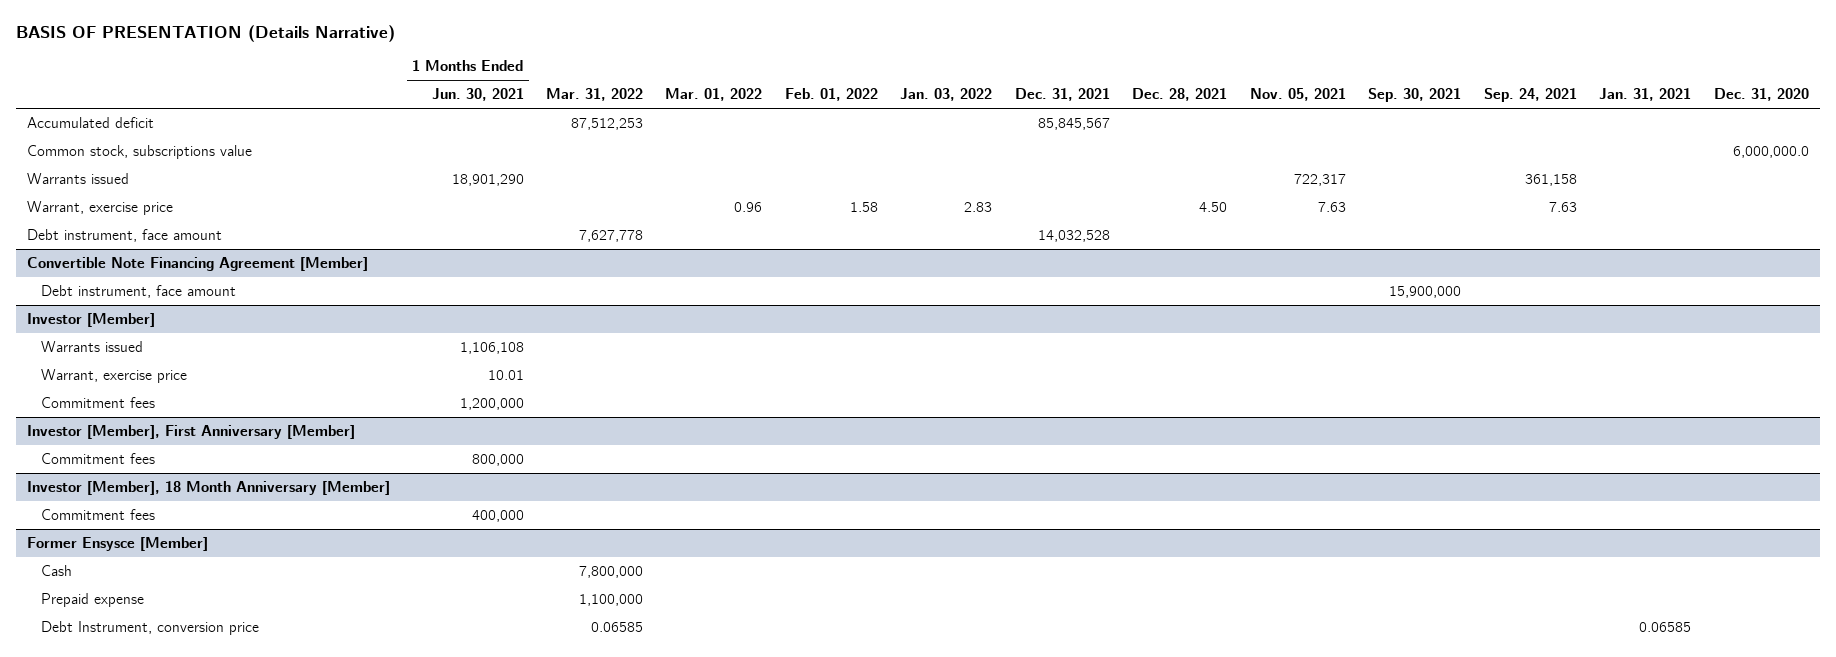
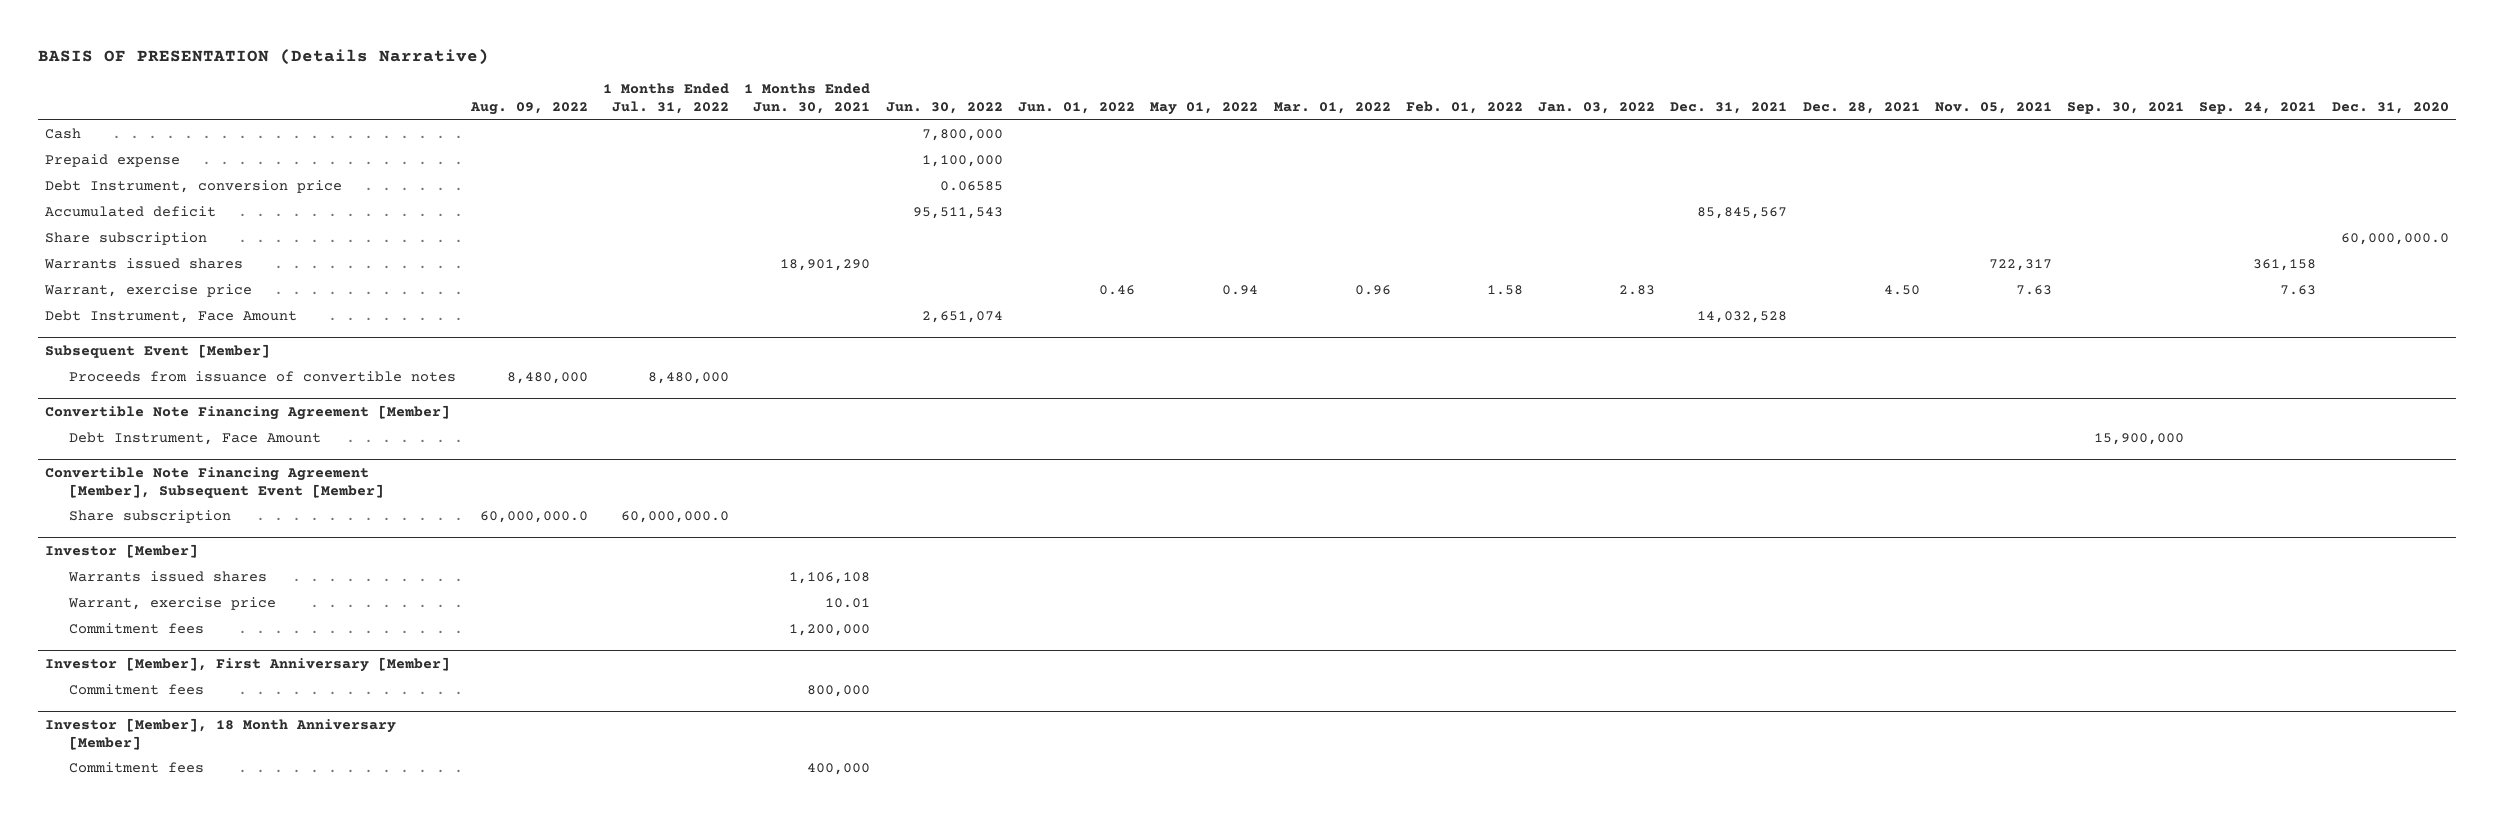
[546,88,644,102] Mar. 31, 2022 -> none
[1599,88,1692,102] Jan. 31, 2021 -> none
none -> [469,102,588,116] Aug. 09, 2022
none -> [603,83,730,115] 1 Months Ended Jul. 31, 2022
none -> [885,102,1003,115] Jun. 30, 2022
none -> [1018,102,1136,115] Jun. 01, 2022
none -> [1150,102,1259,116] May 01, 2022
none -> [45,128,82,140] Cash
none -> [45,154,181,168] Prepaid expense
none -> [45,180,343,194] Debt Instrument, conversion price
[27,144,253,159] Common stock, subscriptions value -> [45,232,208,246] Share subscription
[1732,145,1809,158] 6,000,000.0 -> [2340,233,2449,246] 60,000,000.0
[27,172,130,184] Warrants issued -> [44,258,244,270] Warrants issued shares
[27,228,223,242] Debt instrument, face amount -> [45,310,298,324] Debt Instrument, Face Amount
none -> [45,344,271,359] Subsequent Event [Member]
none -> [68,371,456,383] Proceeds from issuance of convertible notes
[40,284,236,298] Debt instrument, face amount -> [68,432,321,446] Debt Instrument, Face Amount
none -> [45,467,384,498] Convertible Note Financing Agreement [Member], Subsequent Event [Member]
none -> [68,510,231,524] Share subscription
[40,340,143,352] Warrants issued -> [67,571,267,583] Warrants issued shares
[27,536,209,551] Former Ensysce [Member] -> none
[40,564,72,576] Cash -> none
[40,592,144,607] Prepaid expense -> none
[40,620,259,635] Debt Instrument, conversion price -> none

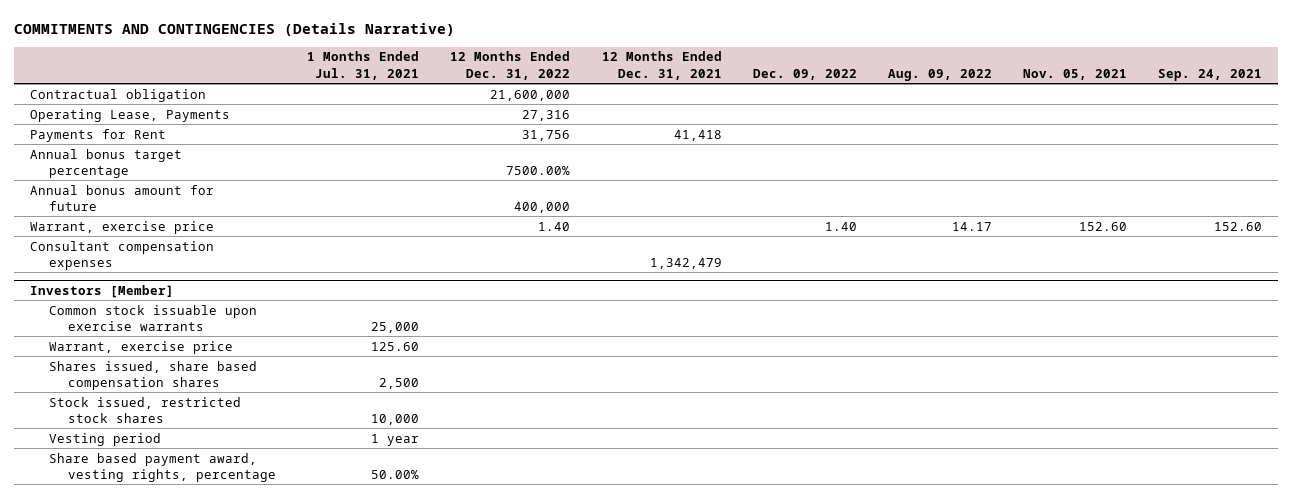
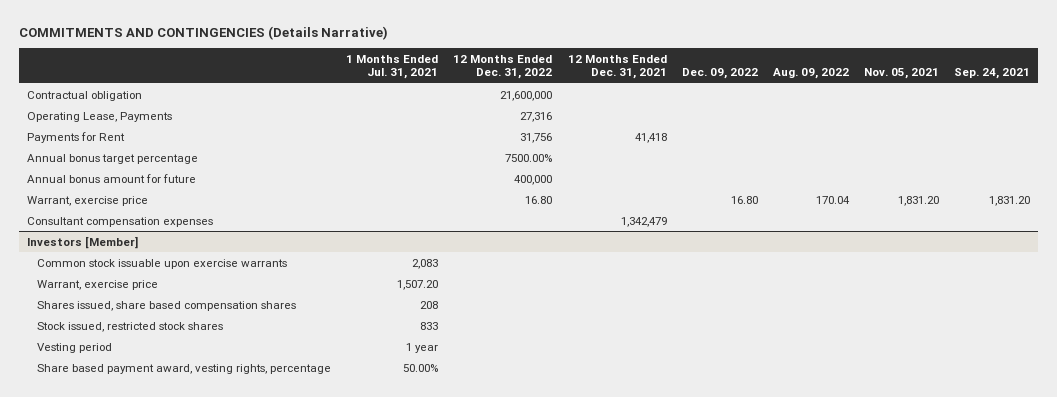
[538,221,571,231] 1.40 -> [525,195,553,204] 16.80
[824,221,857,231] 1.40 -> [730,195,758,204] 16.80
[951,221,992,231] 14.17 -> [815,195,850,204] 170.04
[1079,221,1128,231] 152.60 -> [897,195,939,206] 1,831.20
[1214,221,1263,231] 152.60 -> [989,195,1031,206] 1,831.20
[371,321,420,333] 25,000 -> [412,258,439,269] 2,083
[371,341,420,351] 125.60 -> [397,279,439,290] 1,507.20
[379,377,420,389] 2,500 -> [420,300,439,309] 208
[371,413,420,425] 10,000 -> [420,321,439,330] 833

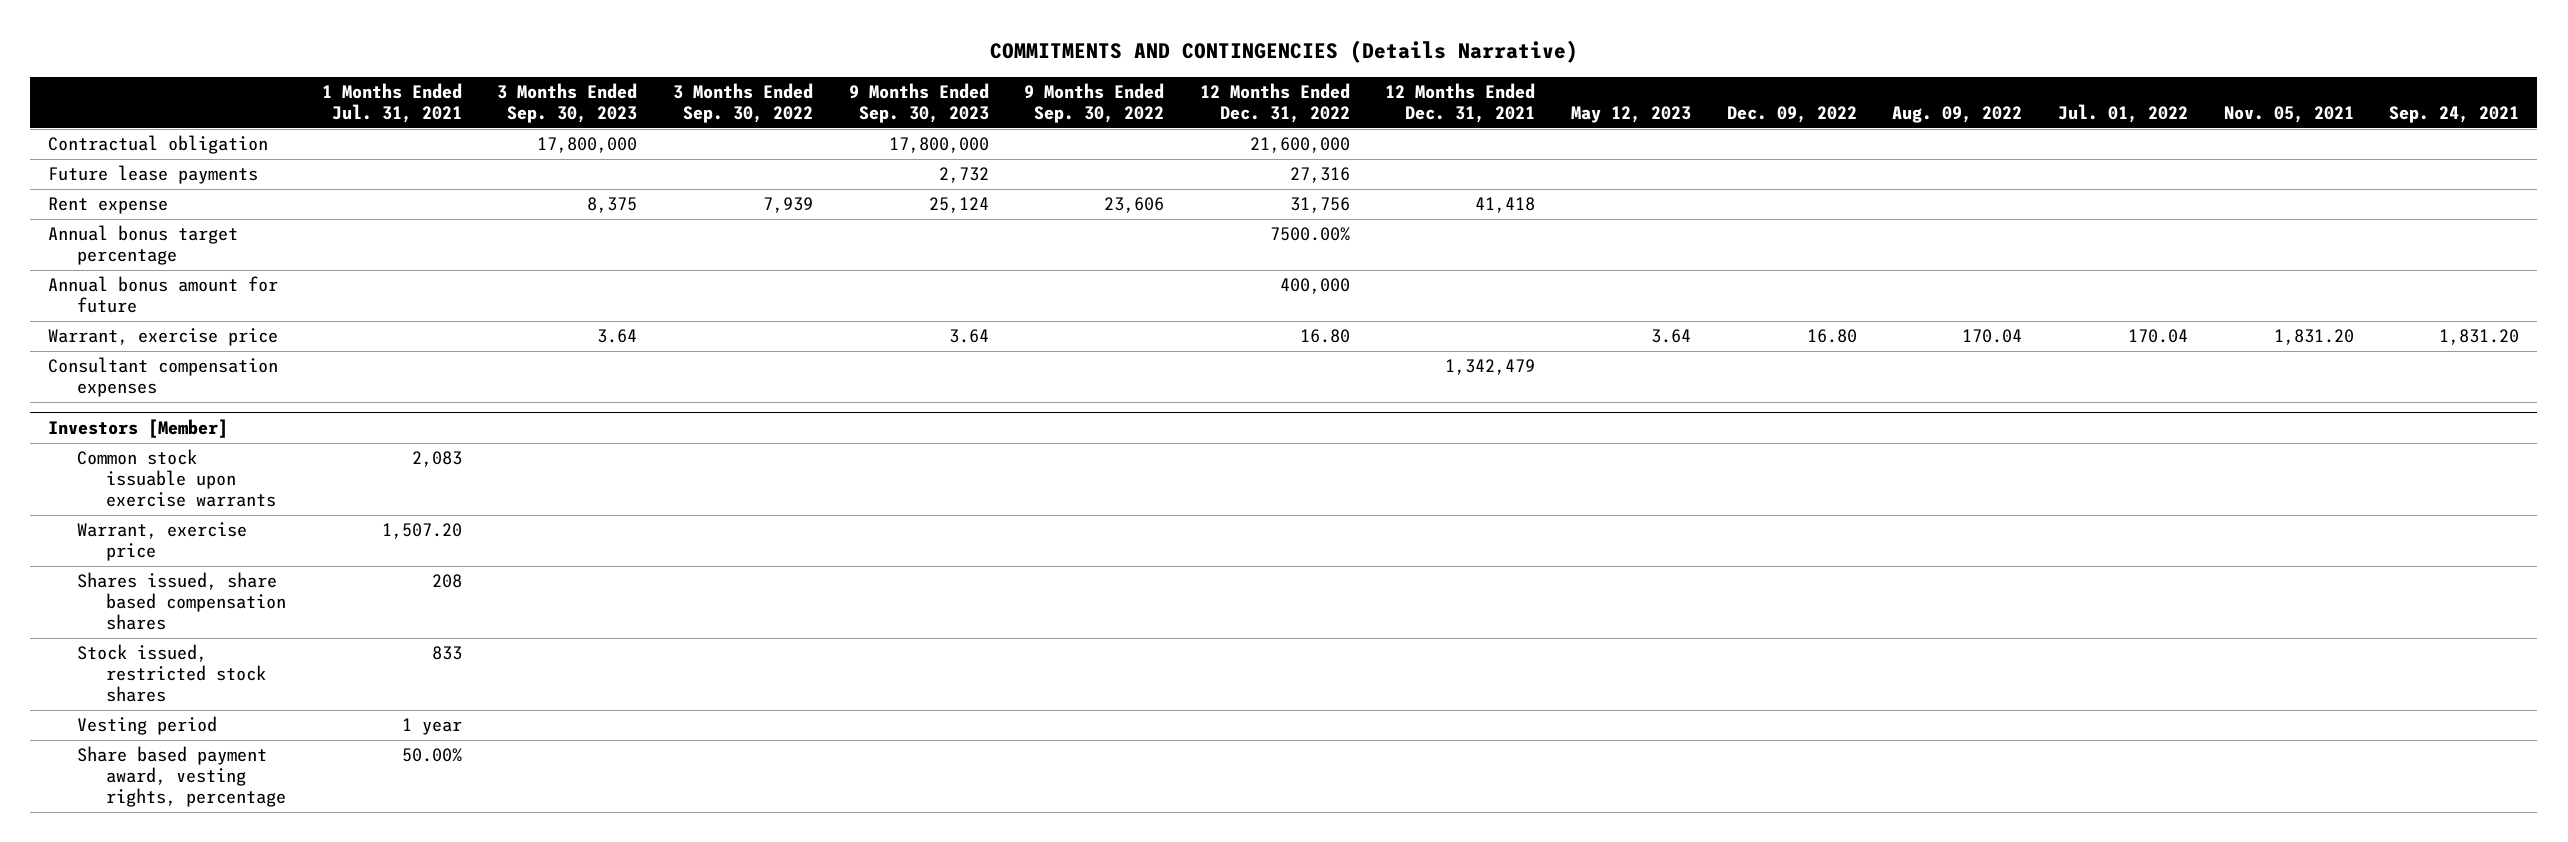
none -> [497,82,638,123] 3 Months Ended Sep. 30, 2023
none -> [672,82,813,123] 3 Months Ended Sep. 30, 2022
none -> [848,82,989,123] 9 Months Ended Sep. 30, 2023
none -> [1024,82,1165,123] 9 Months Ended Sep. 30, 2022
none -> [1571,105,1692,123] May 12, 2023
none -> [2058,103,2189,123] Jul. 01, 2022
[26,111,172,122] Operating Lease, Payments -> [48,165,259,185] Future lease payments
[26,131,125,143] Payments for Rent -> [48,197,169,215] Rent expense

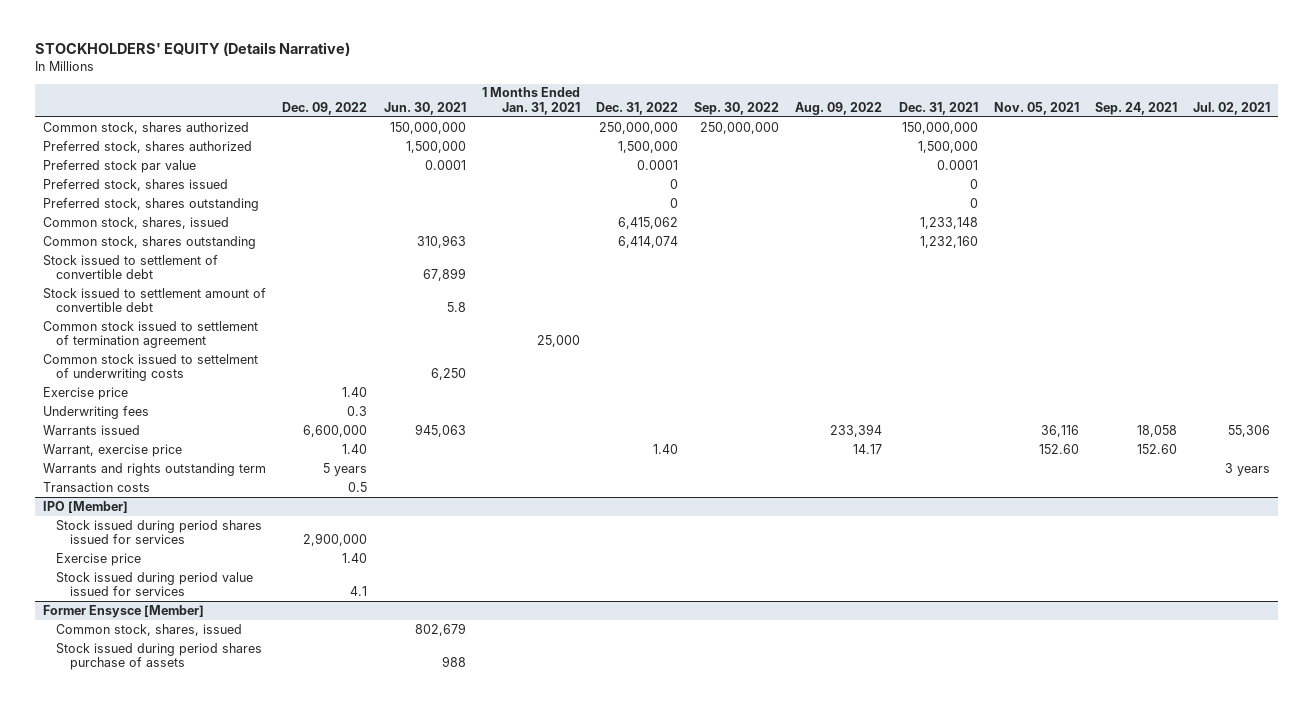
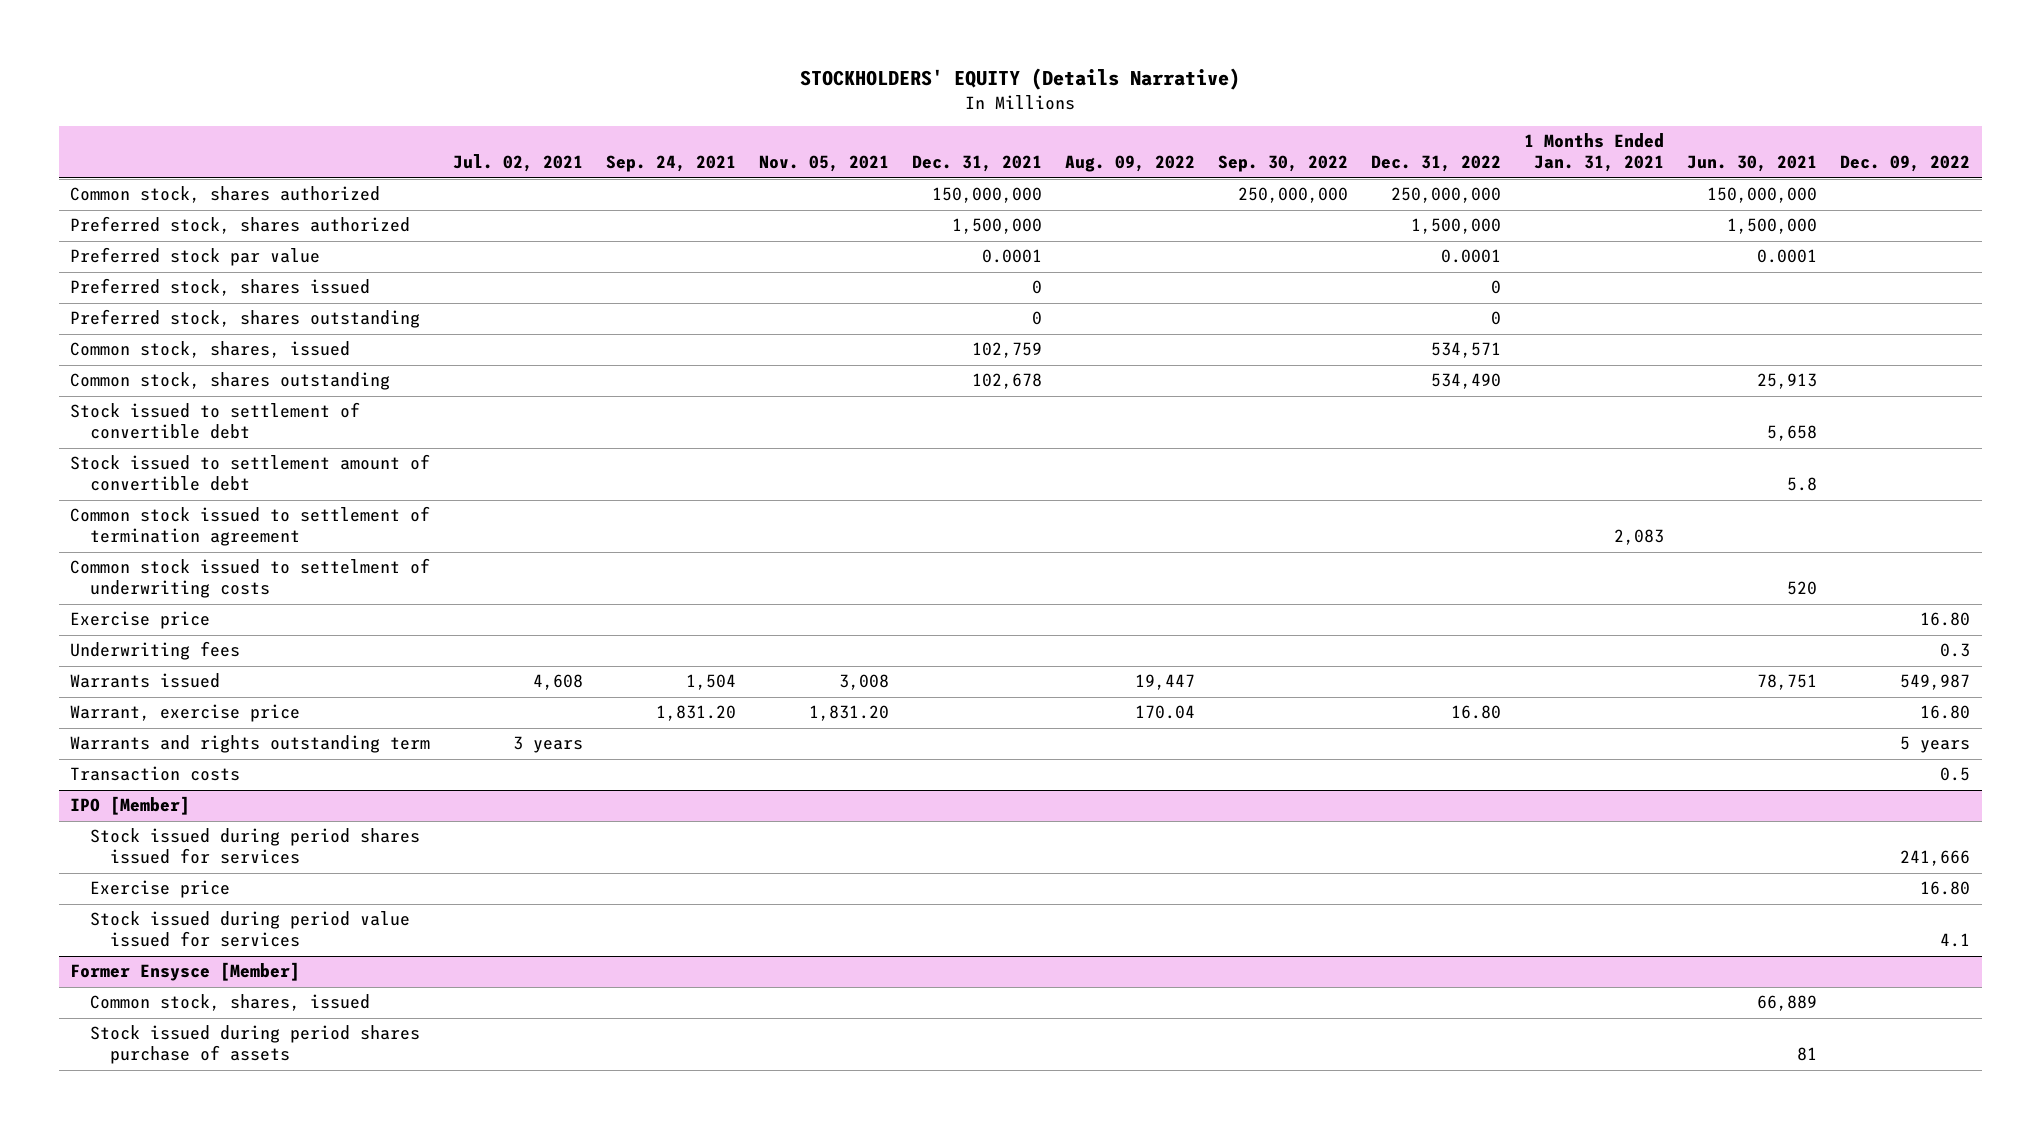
[618,216,679,229] 6,415,062 -> [1431,342,1502,359] 534,571
[919,216,978,229] 1,233,148 -> [972,342,1043,359] 102,759
[416,234,466,248] 310,963 -> [1757,373,1818,390] 25,913
[618,235,679,248] 6,414,074 -> [1431,373,1502,390] 534,490
[919,235,978,248] 1,232,160 -> [972,373,1043,390] 102,678
[422,268,466,282] 67,899 -> [1767,425,1818,442] 5,658
[536,335,580,348] 25,000 -> [1614,529,1665,546] 2,083
[430,368,466,381] 6,250 -> [1787,581,1818,596] 520
[342,386,368,397] 1.40 -> [1920,612,1971,627] 16.80
[303,424,368,437] 6,600,000 -> [1900,674,1971,691] 549,987
[414,423,466,437] 945,063 -> [1757,674,1818,691] 78,751
[830,423,883,437] 233,394 -> [1135,674,1196,691] 19,447
[1040,424,1079,437] 36,116 -> [839,674,890,691] 3,008
[1137,424,1178,437] 18,058 -> [686,674,737,691] 1,504
[1228,424,1271,437] 55,306 -> [533,674,584,691] 4,608
[342,443,368,454] 1.40 -> [1920,705,1971,720] 16.80
[653,443,679,454] 1.40 -> [1451,705,1502,720] 16.80
[853,443,883,454] 14.17 -> [1135,705,1196,720] 170.04
[1038,443,1079,454] 152.60 -> [809,705,890,722] 1,831.20
[1137,443,1178,454] 152.60 -> [656,705,737,722] 1,831.20
[303,533,368,547] 2,900,000 -> [1900,850,1971,867] 241,666
[342,552,368,563] 1.40 -> [1920,881,1971,896] 16.80
[414,622,466,636] 802,679 -> [1757,995,1818,1012] 66,889
[441,656,466,668] 988 -> [1797,1047,1818,1062] 81

